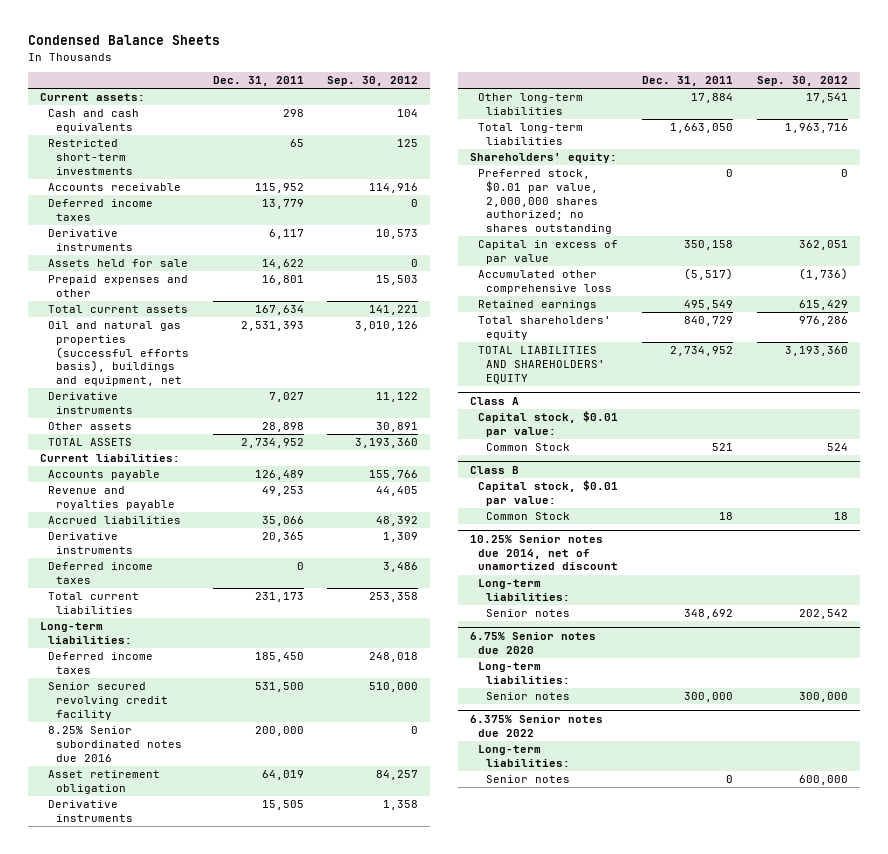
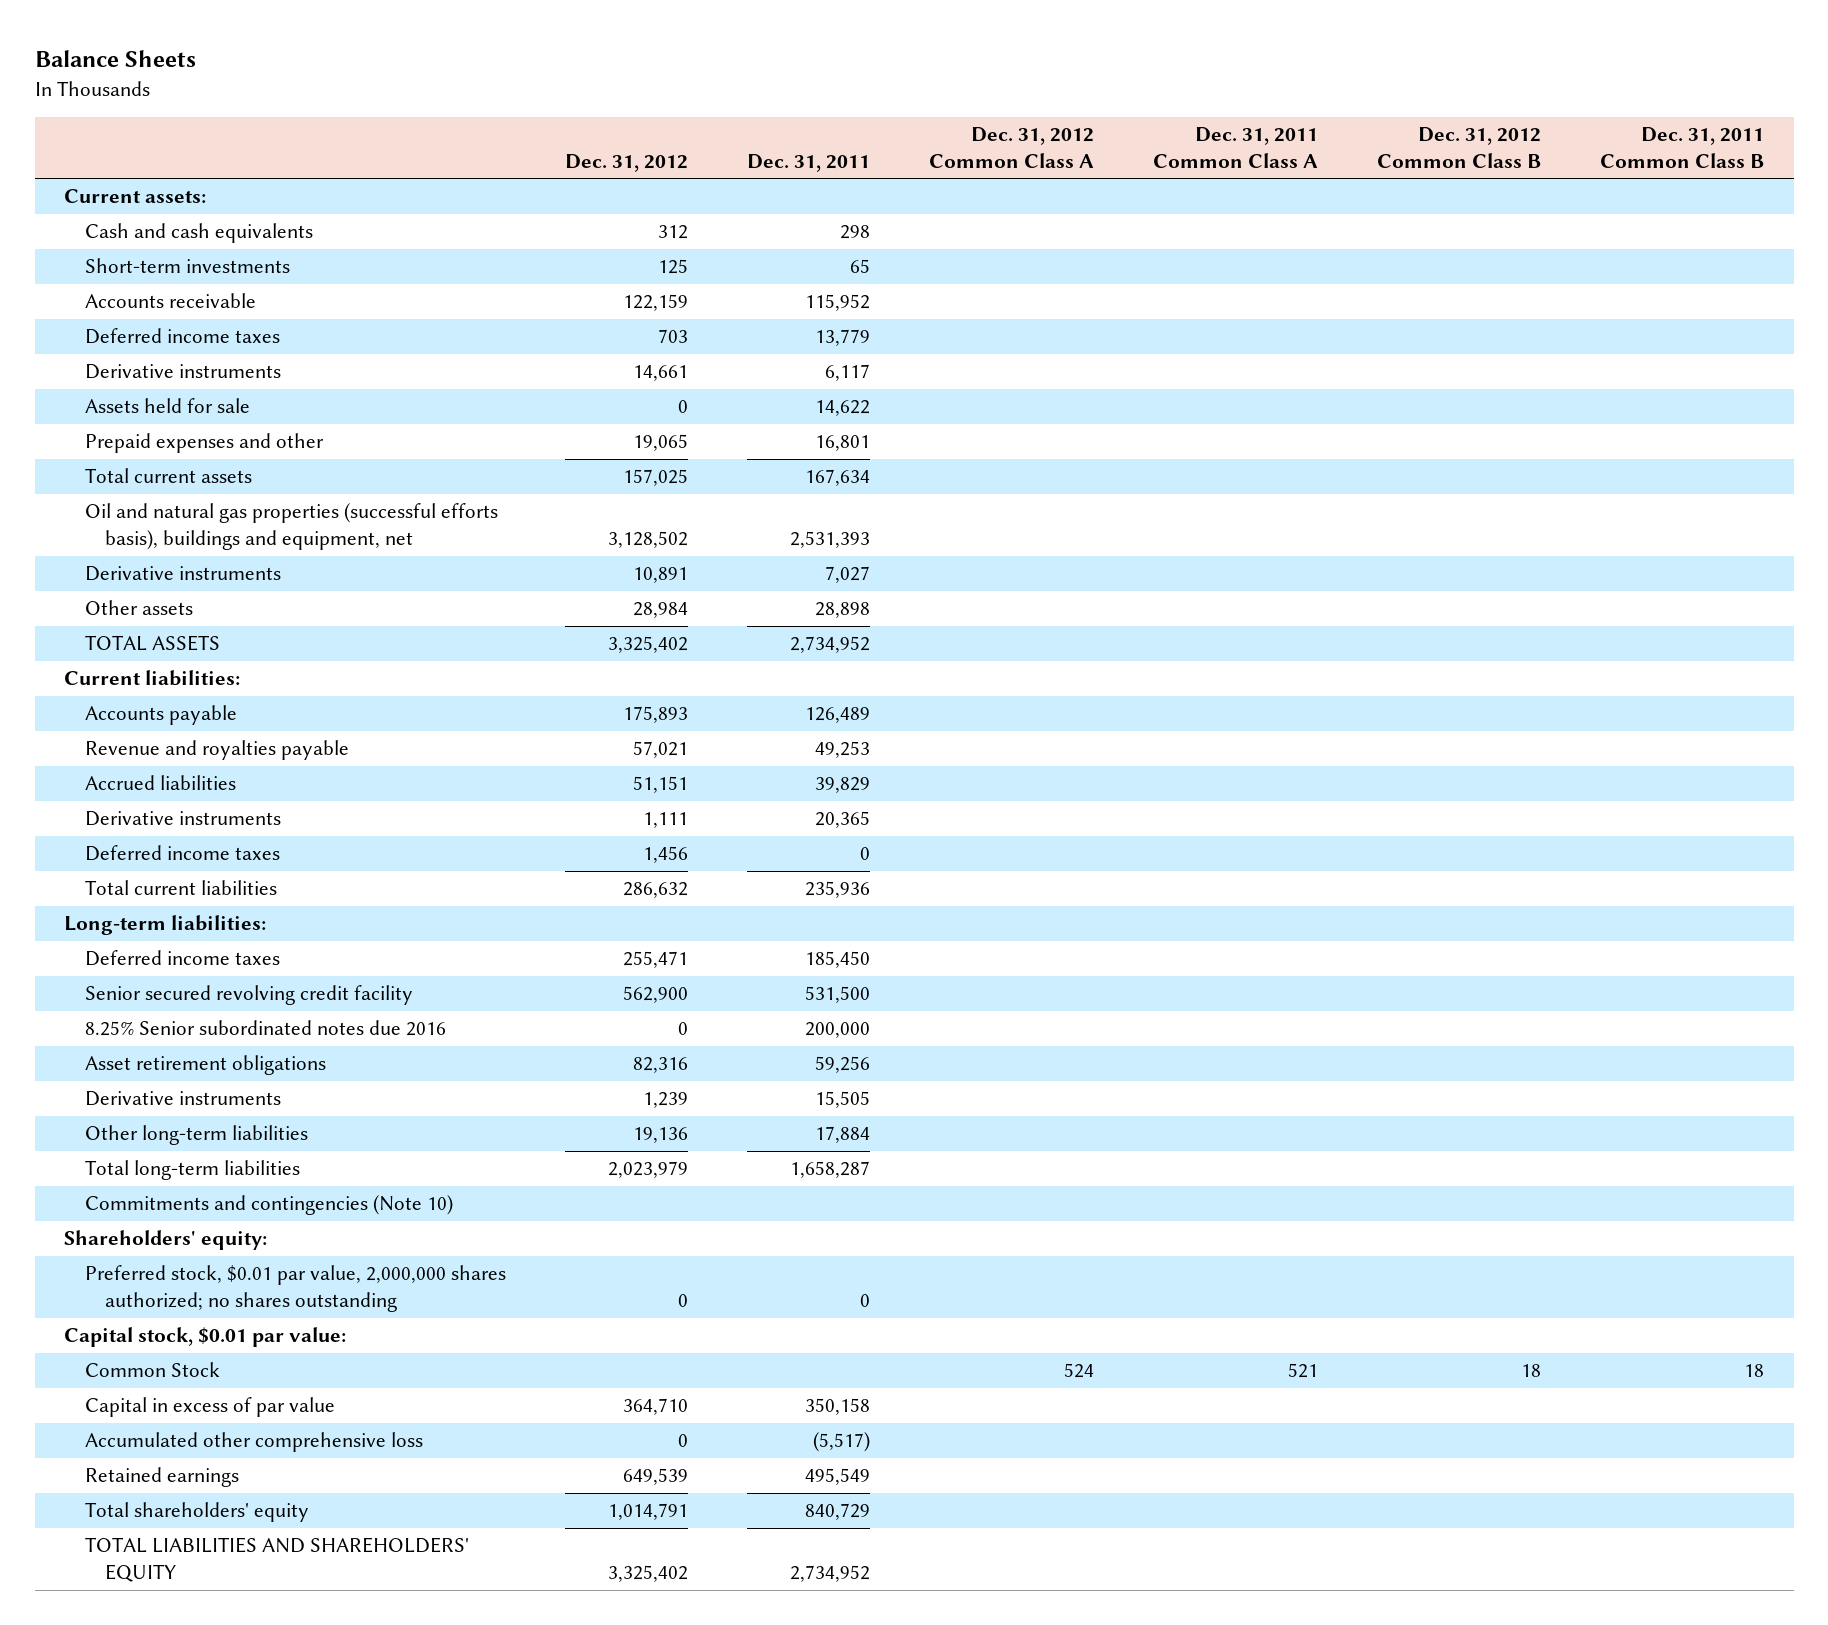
[28,35,221,46] Condensed Balance Sheets -> [34,50,196,68] Balance Sheets
[327,75,419,86] Sep. 30, 2012 -> none
none -> [564,153,688,172] Dec. 31, 2012
none -> [928,126,1094,168] Dec. 31, 2012 Common Class A
none -> [1152,126,1318,168] Dec. 31, 2011 Common Class A
none -> [1376,126,1541,168] Dec. 31, 2012 Common Class B
none -> [1599,126,1764,168] Dec. 31, 2011 Common Class B
[47,139,133,175] Restricted short-term investments -> [84,258,290,274] Short-term investments
[261,516,304,527] 35,066 -> [814,777,870,794] 39,829
[254,592,304,603] 231,173 -> [804,881,870,899] 235,936
[47,770,160,794] Asset retirement obligation -> [84,1055,326,1076] Asset retirement obligations
[261,770,304,781] 64,019 -> [814,1056,870,1074] 59,256
[670,123,734,134] 1,663,050 -> [789,1161,870,1179] 1,658,287
none -> [84,1195,453,1216] Commitments and contingencies (Note 10)
none -> [64,1327,347,1348] Capital stock, $0.01 par value:
none -> [84,1362,220,1378] Common Stock
[469,397,519,406] Class A -> none
[477,411,618,437] Capital stock, $0.01 par value: -> none
[485,443,570,452] Common Stock -> none
[469,466,519,475] Class B -> none
[477,480,618,506] Capital stock, $0.01 par value: -> none
[485,512,570,521] Common Stock -> none
[469,535,618,571] 10.25% Senior notes due 2014, net of unamortized discount -> none
[477,579,570,601] Long-term liabilities: -> none
[485,609,570,618] Senior notes -> none
[469,632,596,654] 6.75% Senior notes due 2020 -> none
[477,662,570,684] Long-term liabilities: -> none
[485,692,570,701] Senior notes -> none
[469,715,603,737] 6.375% Senior notes due 2022 -> none
[477,745,570,767] Long-term liabilities: -> none
[485,775,570,784] Senior notes -> none

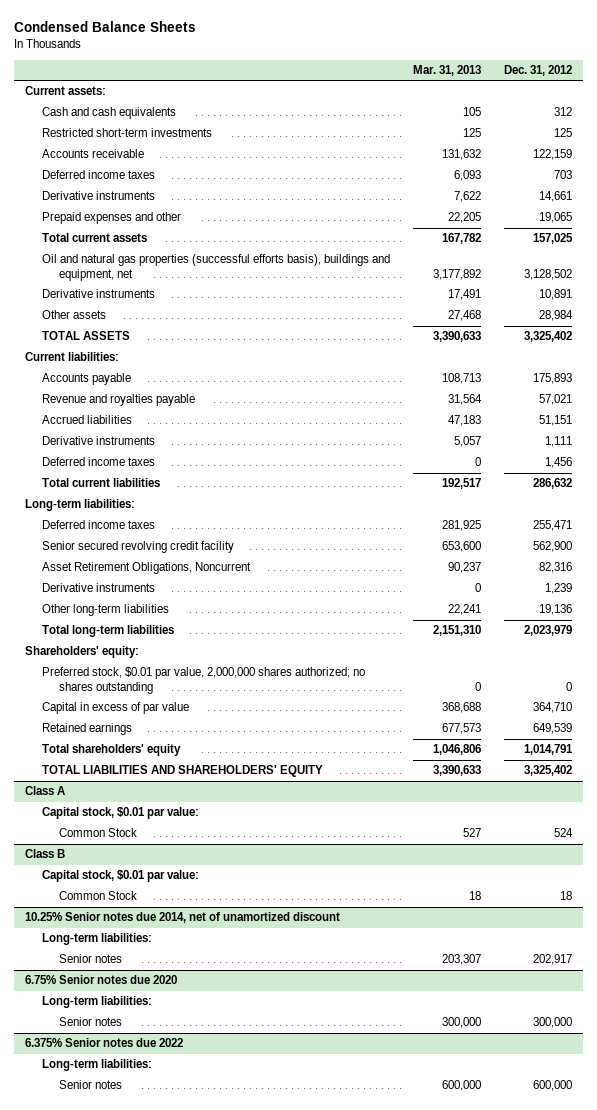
[34,50,196,68] Balance Sheets -> [13,21,196,33] Condensed Balance Sheets
[746,153,870,172] Dec. 31, 2011 -> none
[928,126,1094,168] Dec. 31, 2012 Common Class A -> none
[1152,126,1318,168] Dec. 31, 2011 Common Class A -> none
[1376,126,1541,168] Dec. 31, 2012 Common Class B -> none
[1599,126,1764,168] Dec. 31, 2011 Common Class B -> none
none -> [413,65,482,77] Mar. 31, 2013
[84,258,290,274] Short-term investments -> [42,128,213,138] Restricted short-term investments
[84,398,250,414] Assets held for sale -> none
[84,1020,446,1037] 8.25% Senior subordinated notes due 2016 -> none
[84,1055,326,1076] Asset retirement obligations -> [42,562,252,575] Asset Retirement Obligations, Noncurrent
[84,1195,453,1216] Commitments and contingencies (Note 10) -> none
[64,1327,347,1348] Capital stock, $0.01 par value: -> none
[84,1362,220,1378] Common Stock -> none
[84,1432,423,1453] Accumulated other comprehensive loss -> none
none -> [25,786,66,796] Class A
none -> [42,807,200,820] Capital stock, $0.01 par value:
none -> [59,828,138,838] Common Stock
none -> [25,849,66,859] Class B
none -> [42,870,200,883] Capital stock, $0.01 par value:
none -> [59,891,138,901] Common Stock
none -> [25,912,341,924] 10.25% Senior notes due 2014, net of unamortized discount
none -> [42,933,153,946] Long-term liabilities:
none -> [59,954,123,964] Senior notes
none -> [25,975,178,985] 6.75% Senior notes due 2020
none -> [42,996,153,1009] Long-term liabilities:
none -> [59,1017,123,1027] Senior notes
none -> [25,1038,184,1048] 6.375% Senior notes due 2022
none -> [42,1059,153,1072] Long-term liabilities:
none -> [59,1080,123,1090] Senior notes

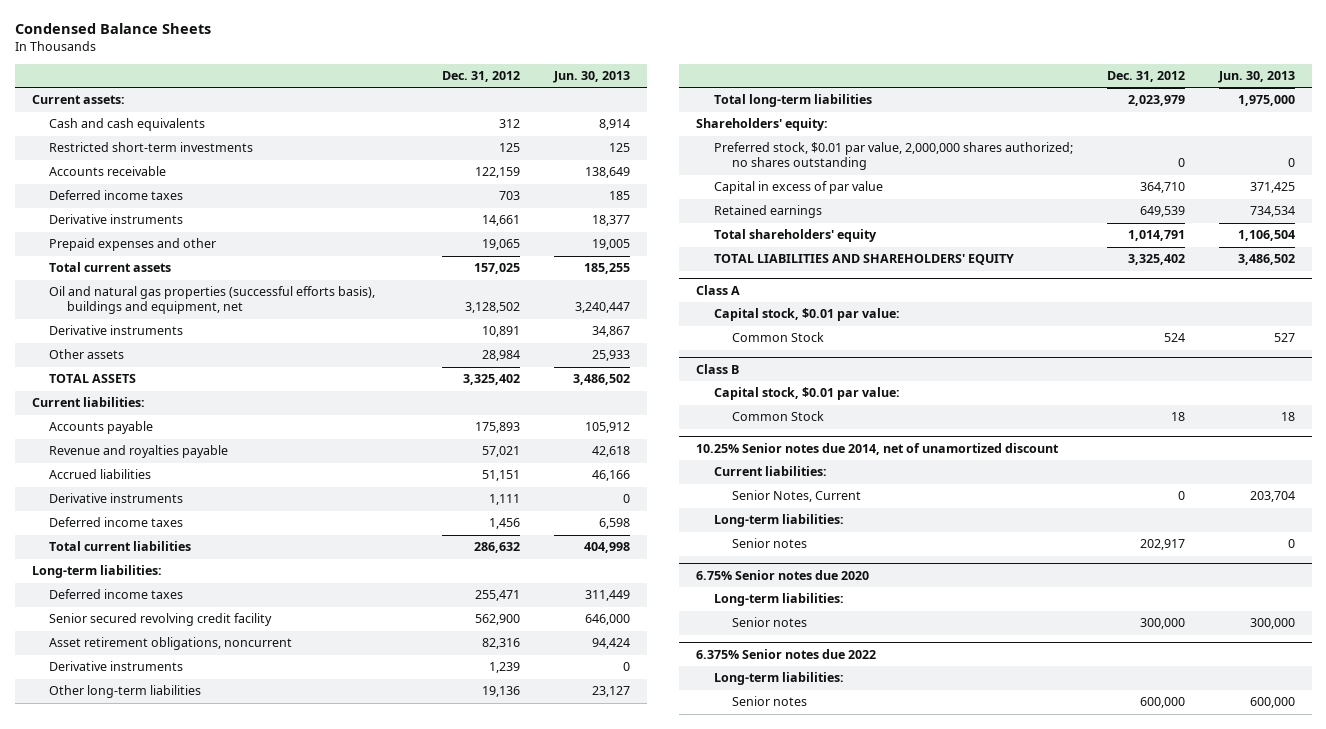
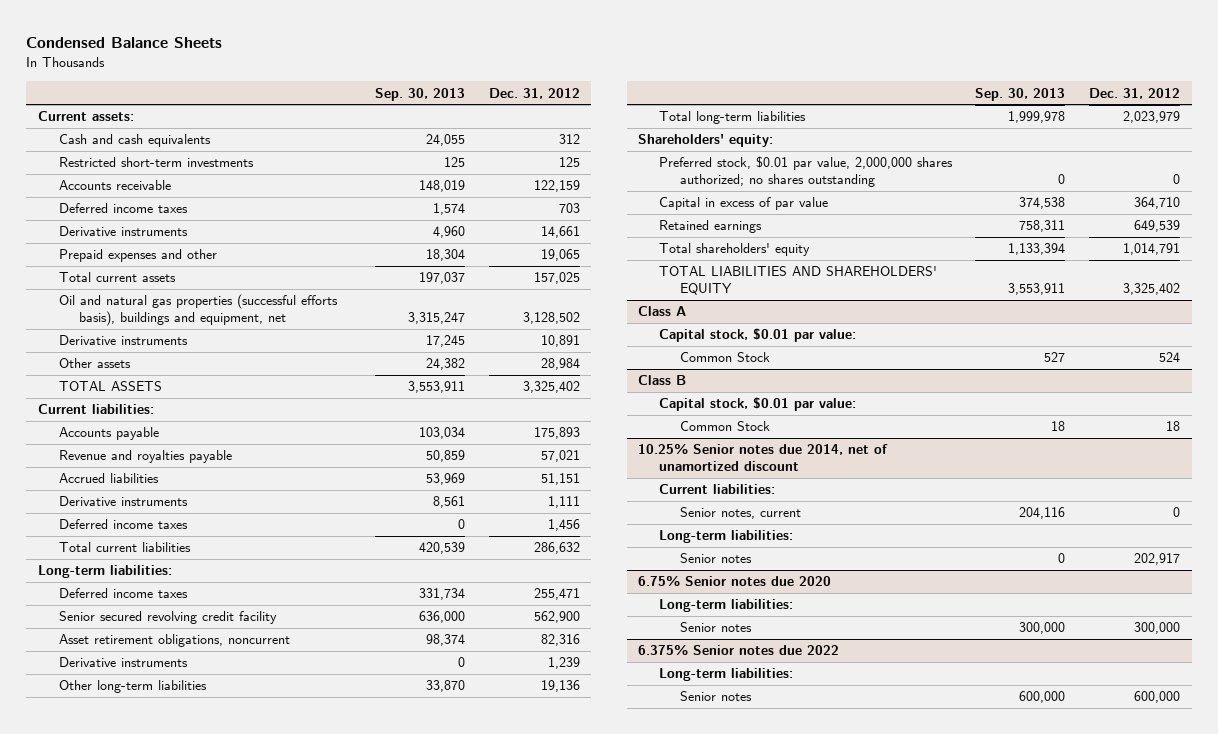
[553,71,631,84] Jun. 30, 2013 -> none
none -> [375,87,466,101] Sep. 30, 2013
[731,490,861,503] Senior Notes, Current -> [679,507,801,520] Senior notes, current

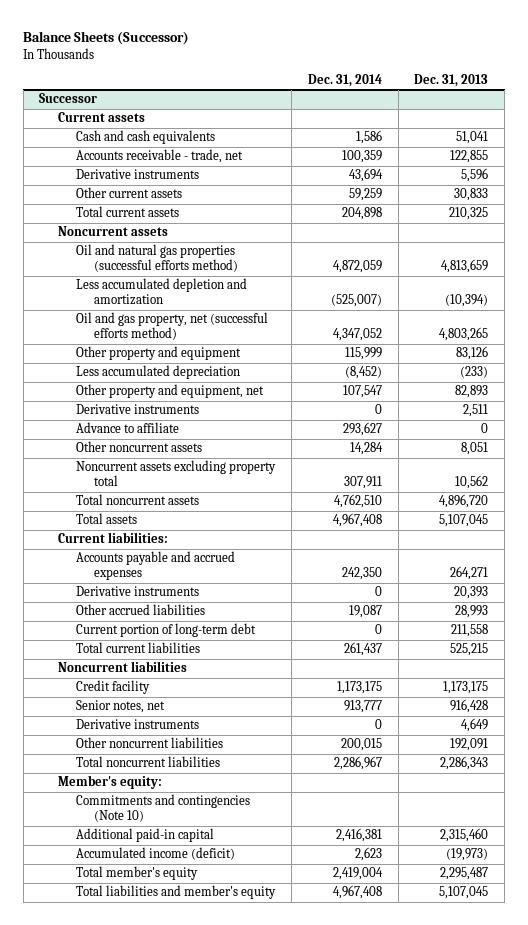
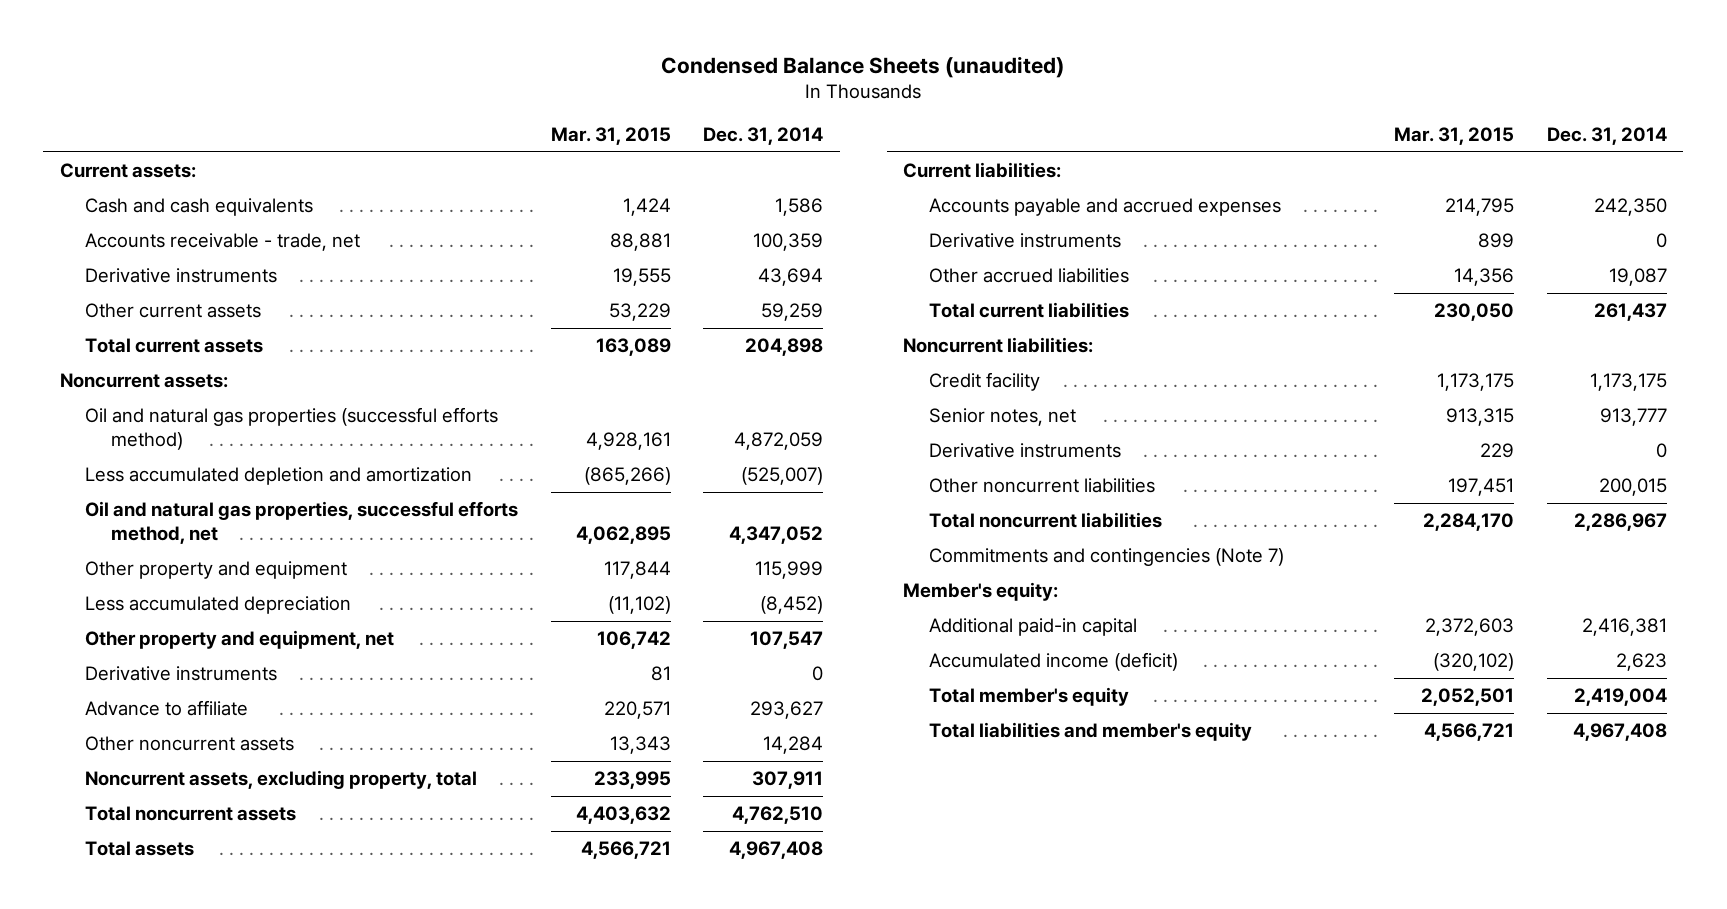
[23,31,190,46] Balance Sheets (Successor) -> [661,55,1065,78] Condensed Balance Sheets (unaudited)
[414,74,489,88] Dec. 31, 2013 -> none
none -> [550,126,671,145] Mar. 31, 2015
[39,93,98,104] Successor -> none
[57,112,145,123] Current assets -> [59,163,196,179] Current assets:
[57,226,168,237] Noncurrent assets -> [59,373,228,389] Noncurrent assets:
[75,312,268,341] Oil and gas property, net (successful efforts method) -> [85,501,519,545] Oil and natural gas properties, successful efforts method, net
[75,460,276,487] Noncurrent assets excluding property total -> [85,770,478,790] Noncurrent assets, excluding property, total
[75,623,256,638] Current portion of long-term debt -> none
[57,661,187,673] Noncurrent liabilities -> [903,337,1094,354] Noncurrent liabilities:
none -> [928,548,1284,567] Commitments and contingencies (Note 7)
[75,794,250,823] Commitments and contingencies (Note 10) -> none

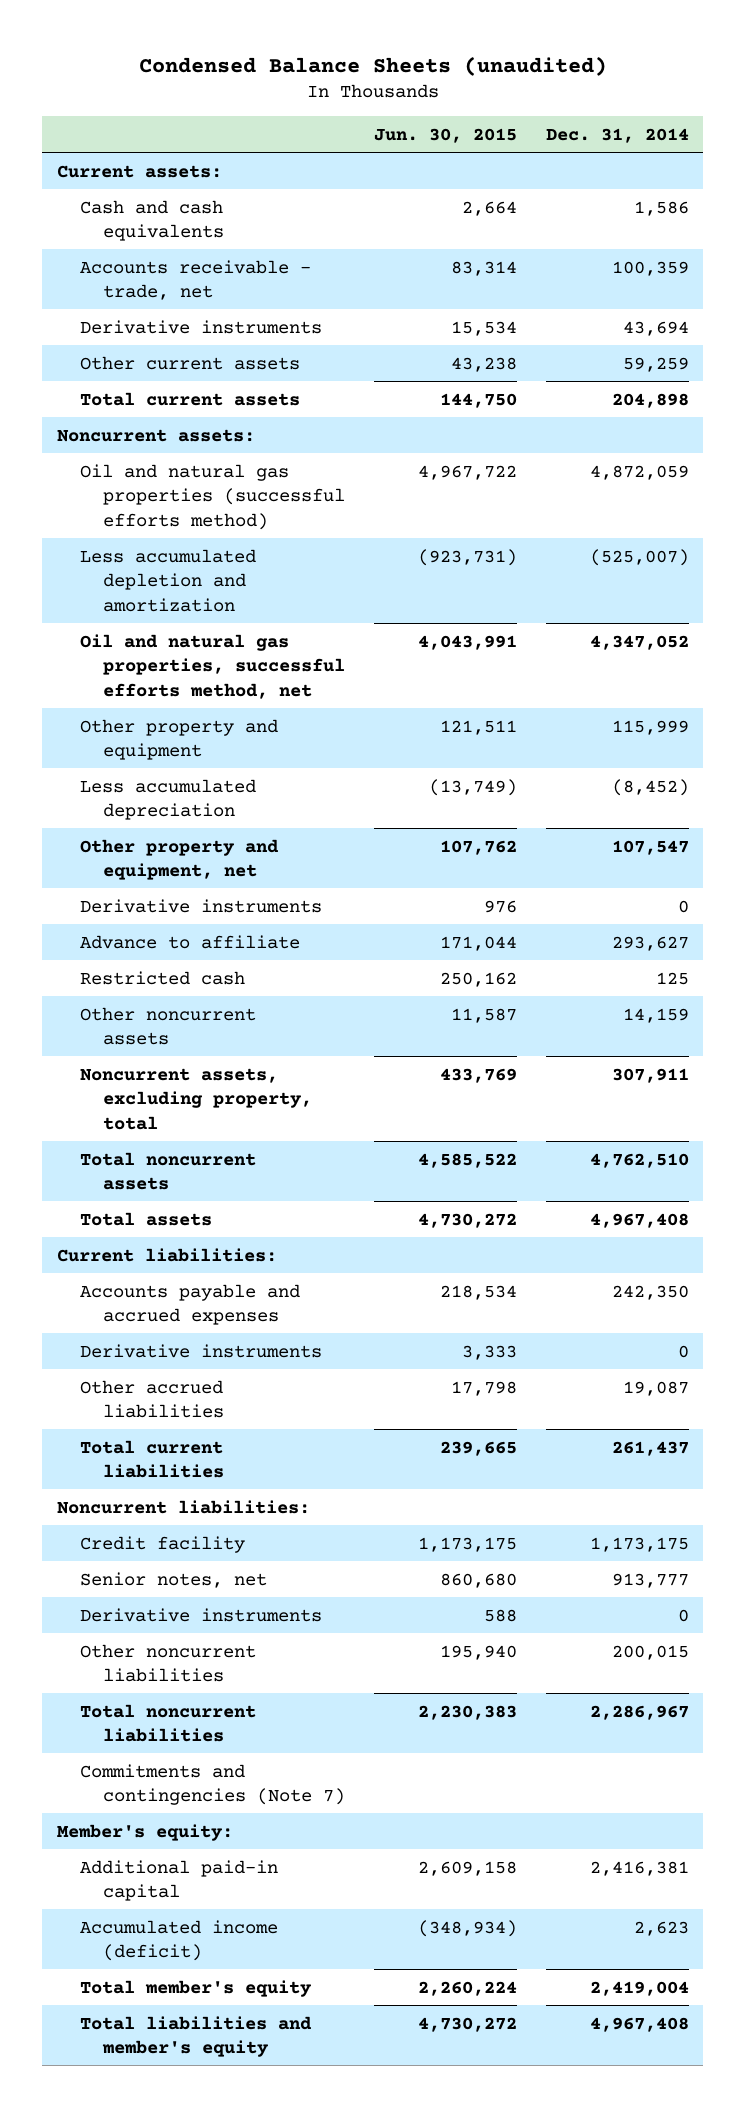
[550,126,671,145] Mar. 31, 2015 -> none
none -> [374,127,518,143] Jun. 30, 2015
none -> [79,970,245,985] Restricted cash
[763,736,824,755] 14,284 -> [622,1007,689,1023] 14,159

